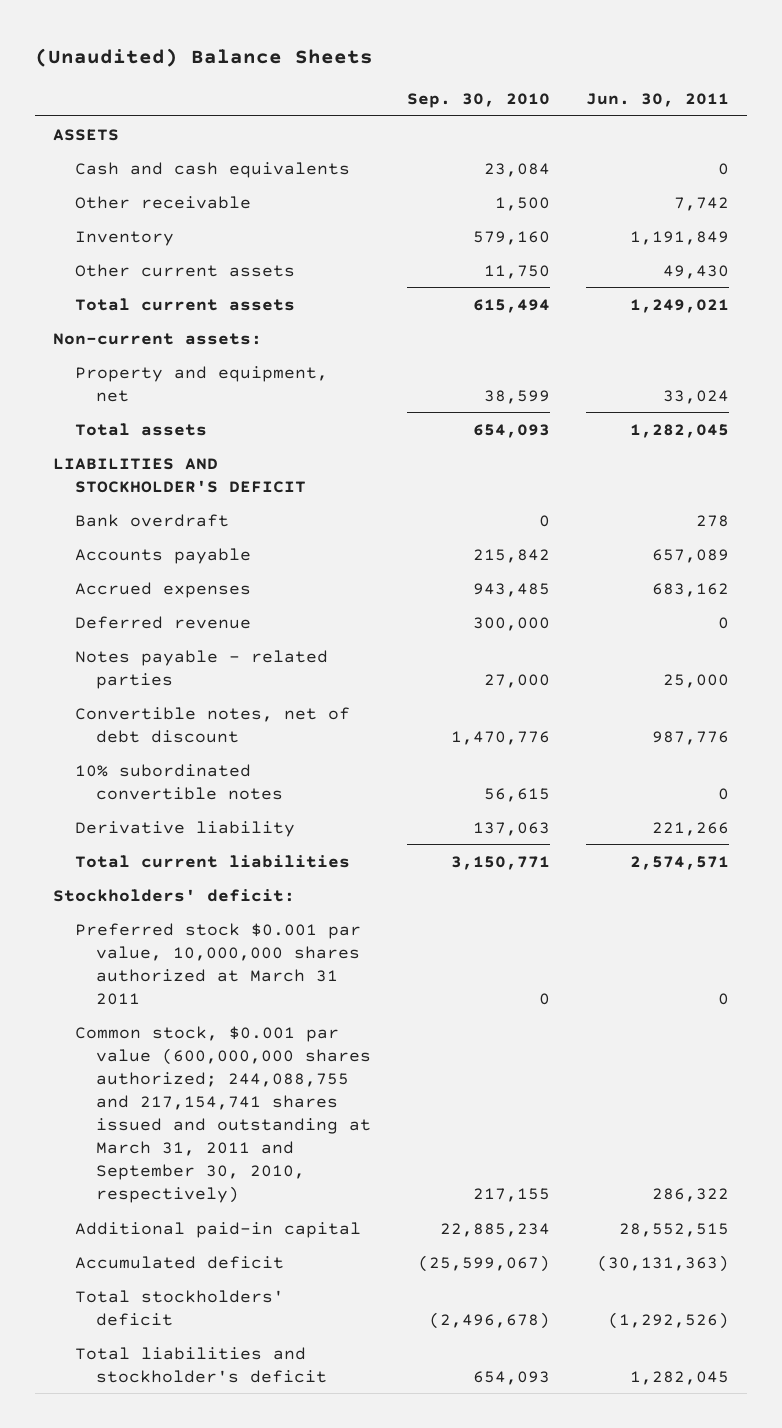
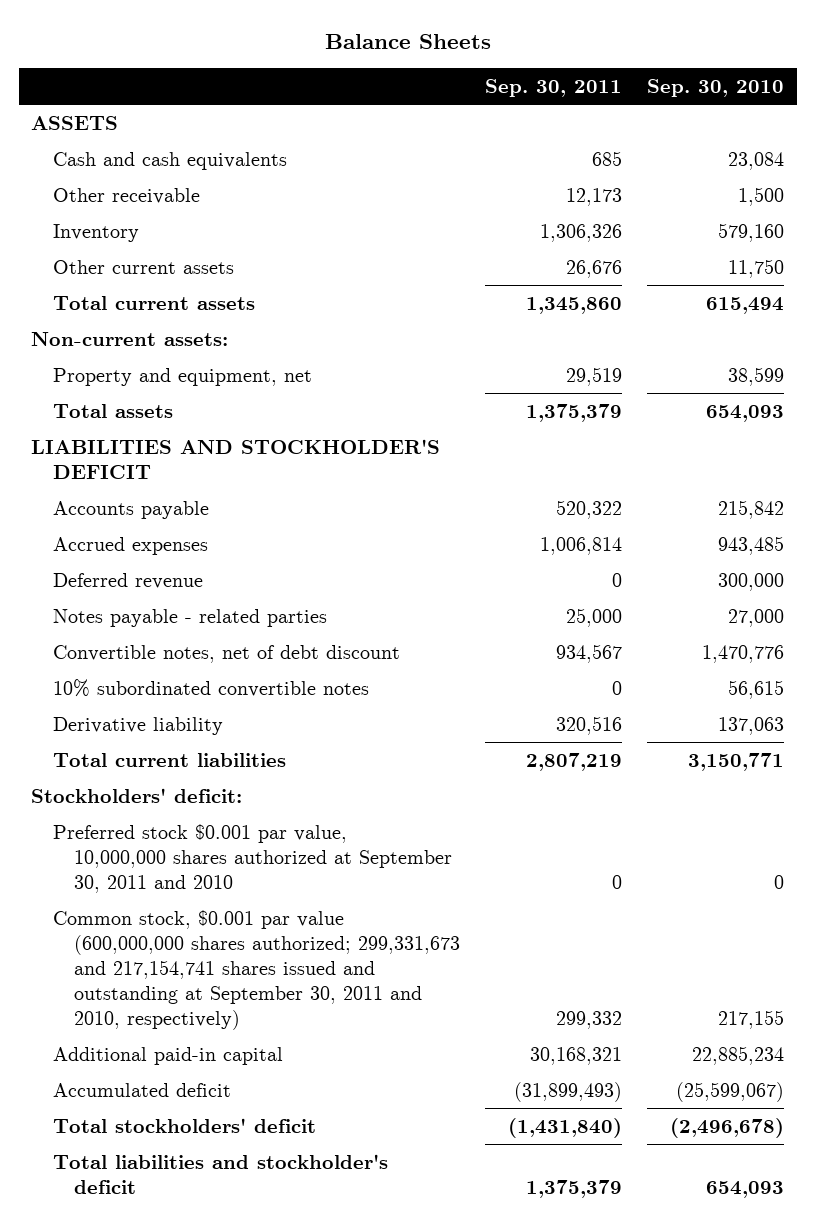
[34,48,373,68] (Unaudited) Balance Sheets -> [324,33,491,49] Balance Sheets
[586,92,730,107] Jun. 30, 2011 -> none
none -> [484,78,622,97] Sep. 30, 2011
[74,513,229,527] Bank overdraft -> none
[74,922,361,1005] Preferred stock $0.001 par value, 10,000,000 shares authorized at March 31 2011 -> [52,823,452,893] Preferred stock $0.001 par value, 10,000,000 shares authorized at September 30, 2011 and 2010
[74,1025,372,1203] Common stock, $0.001 par value (600,000,000 shares authorized; 244,088,755 and 217,154,741 shares issued and outstanding at March 31, 2011 and September 30, 2010, respectively) -> [52,909,460,1030] Common stock, $0.001 par value (600,000,000 shares authorized; 299,331,673 and 217,154,741 shares issued and outstanding at September 30, 2011 and 2010, respectively)

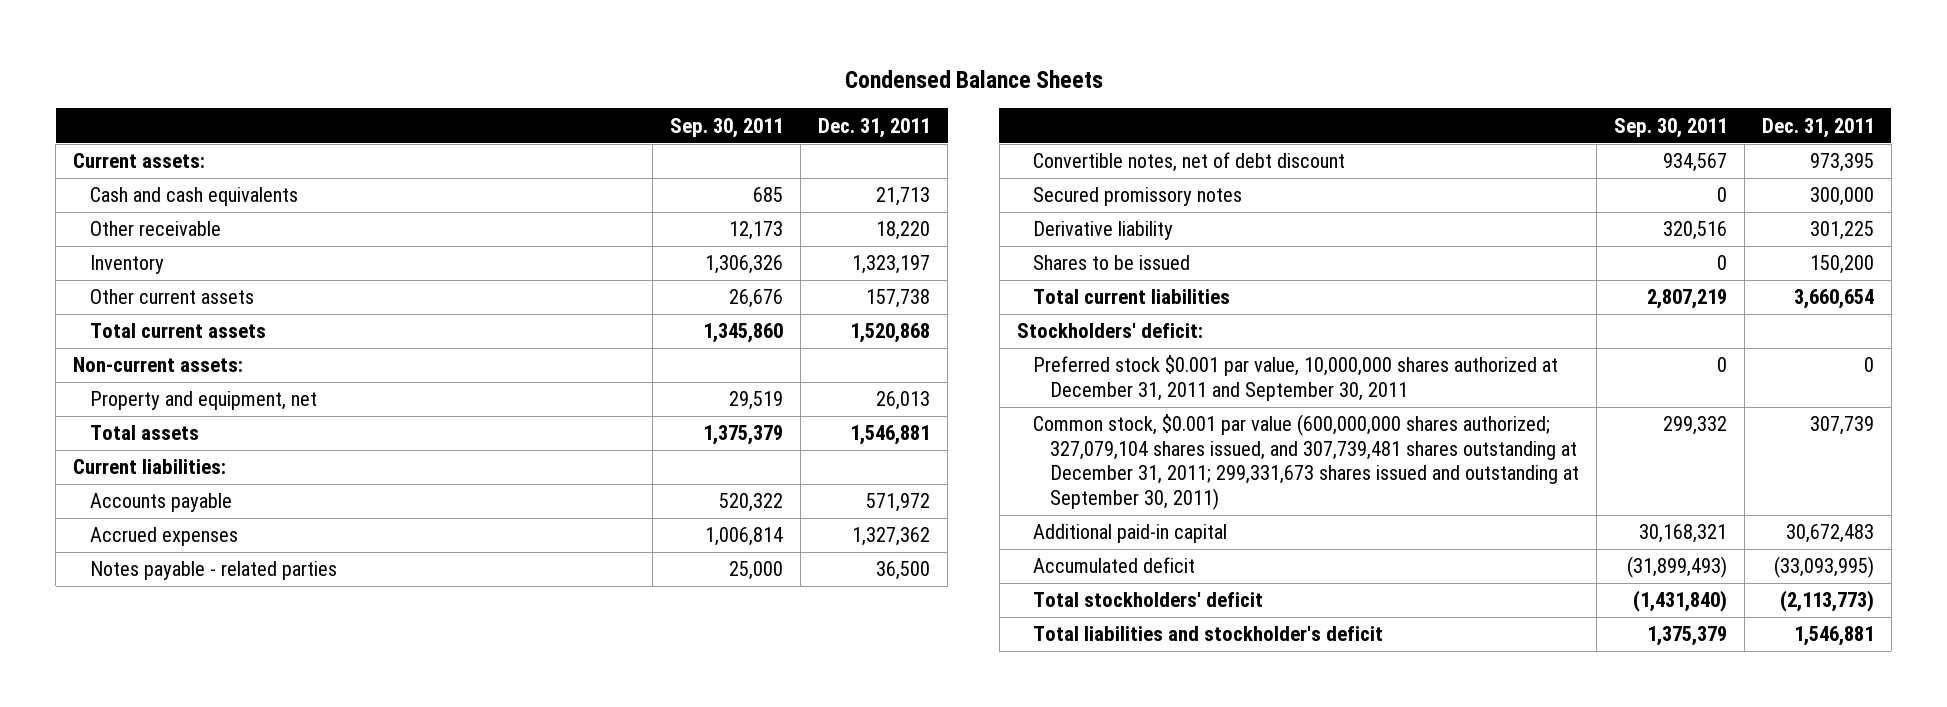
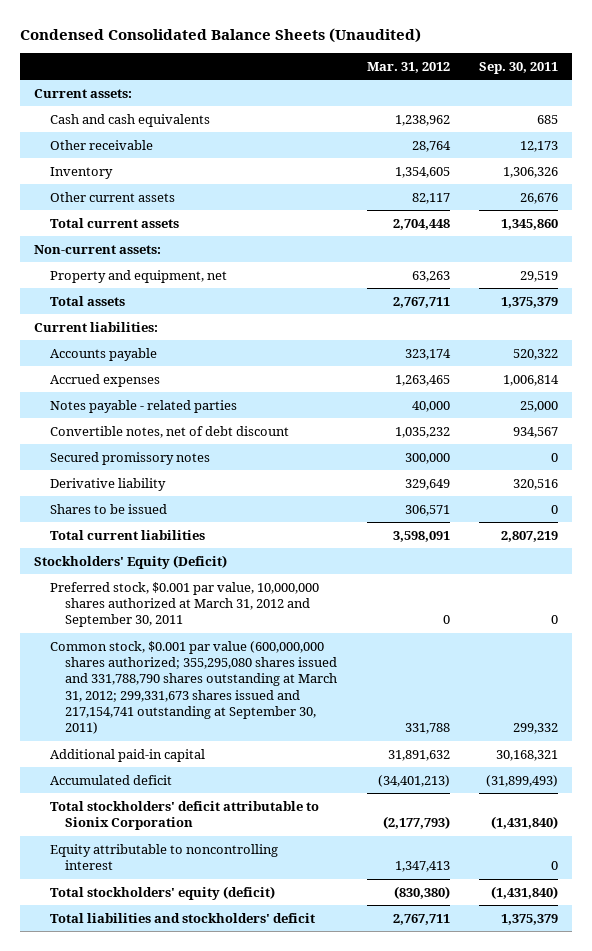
[844,69,1103,88] Condensed Balance Sheets -> [19,28,421,44] Condensed Consolidated Balance Sheets (Unaudited)
[818,117,931,138] Dec. 31, 2011 -> none
none -> [366,62,450,74] Mar. 31, 2012
[1016,323,1203,339] Stockholders' deficit: -> [34,554,228,569] Stockholders' Equity (Deficit)
[1033,355,1559,401] Preferred stock $0.001 par value, 10,000,000 shares authorized at December 31, 2011 and September 30, 2011 -> [49,581,319,628] Preferred stock, $0.001 par value, 10,000,000 shares authorized at March 31, 2012 and September 30, 2011
[1033,414,1579,510] Common stock, $0.001 par value (600,000,000 shares authorized; 327,079,104 shares issued, and 307,739,481 shares outstanding at December 31, 2011; 299,331,673 shares issued and outstanding at September 30, 2011) -> [49,640,338,735] Common stock, $0.001 par value (600,000,000 shares authorized; 355,295,080 shares issued and 331,788,790 shares outstanding at March 31, 2012; 299,331,673 shares issued and 217,154,741 outstanding at September 30, 2011)
none -> [49,800,319,831] Total stockholders' deficit attributable to Sionix Corporation
none -> [49,843,278,871] Equity attributable to noncontrolling interest
[1033,592,1264,608] Total stockholders' deficit -> [49,885,275,900] Total stockholders' equity (deficit)
[1033,626,1384,642] Total liabilities and stockholder's deficit -> [49,912,315,923] Total liabilities and stockholders' deficit

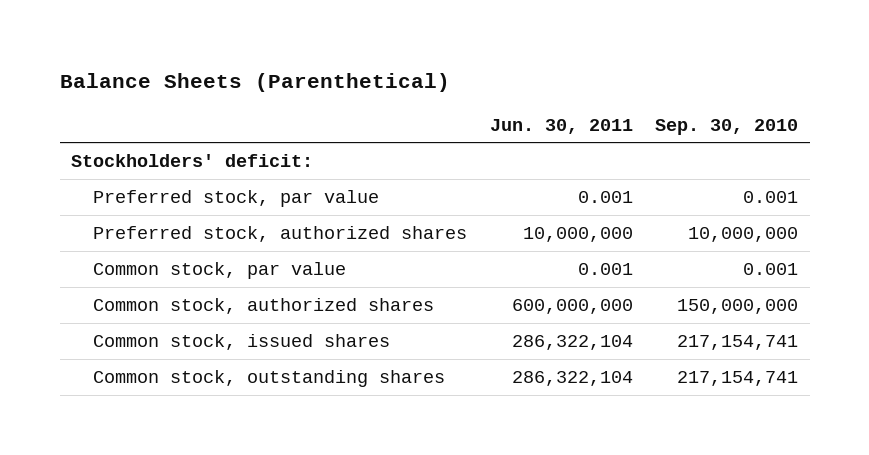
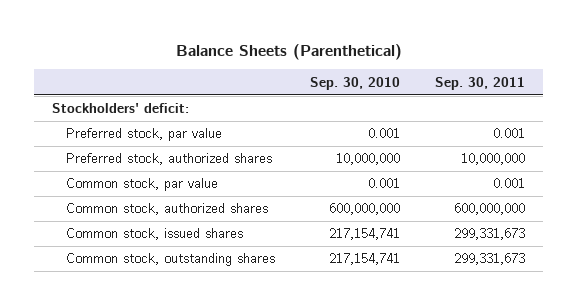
[489,118,633,134] Jun. 30, 2011 -> none
none -> [435,76,526,90] Sep. 30, 2011
[677,298,799,314] 150,000,000 -> [329,203,401,216] 600,000,000

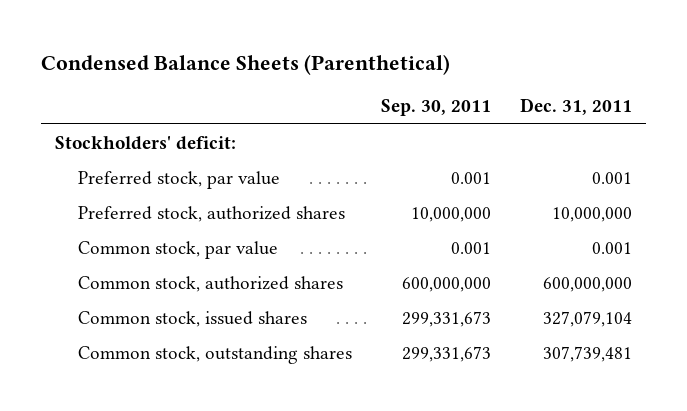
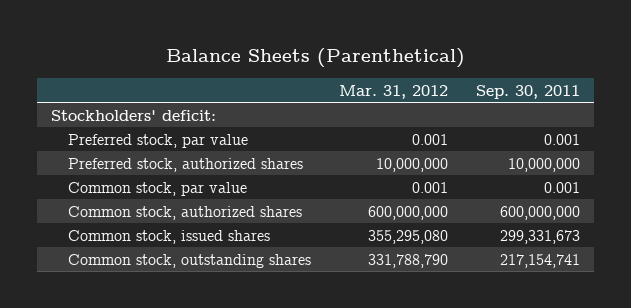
[40,53,450,75] Condensed Balance Sheets (Parenthetical) -> [165,48,465,69] Balance Sheets (Parenthetical)
[519,98,632,116] Dec. 31, 2011 -> none
none -> [339,84,449,99] Mar. 31, 2012
[402,345,492,362] 299,331,673 -> [500,253,581,268] 217,154,741

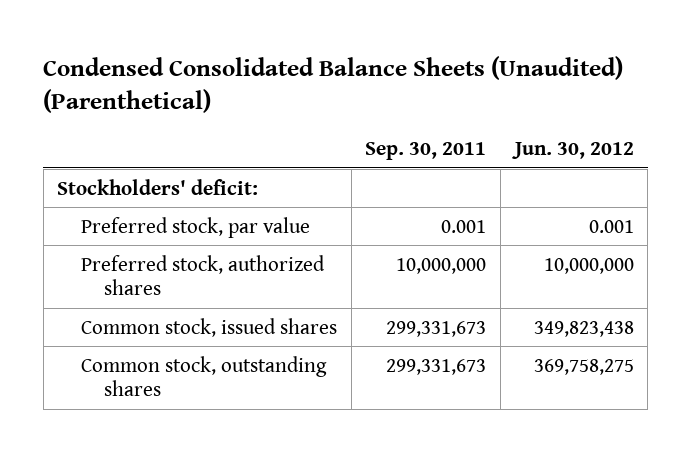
[165,48,465,69] Balance Sheets (Parenthetical) -> [43,55,624,113] Condensed Consolidated Balance Sheets (Unaudited) (Parenthetical)
[339,84,449,99] Mar. 31, 2012 -> none
none -> [511,142,634,160] Jun. 30, 2012
[68,181,248,196] Common stock, par value -> none
[68,205,303,220] Common stock, authorized shares -> none
[500,253,581,268] 217,154,741 -> [386,358,487,375] 299,331,673

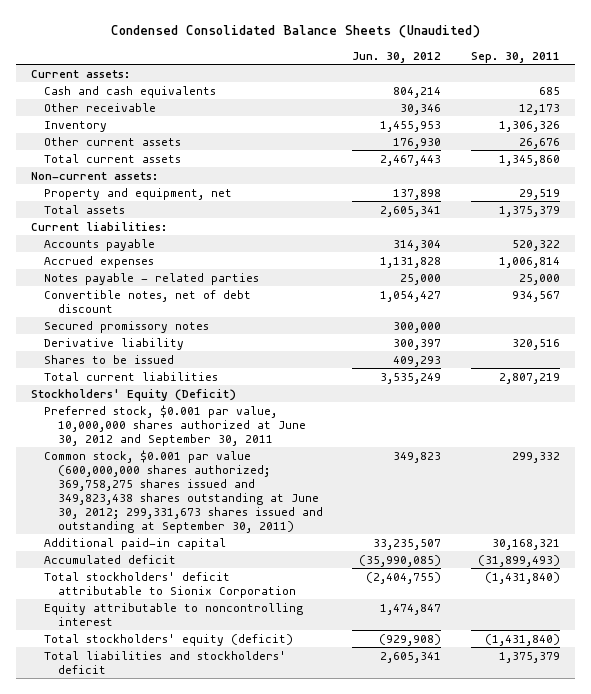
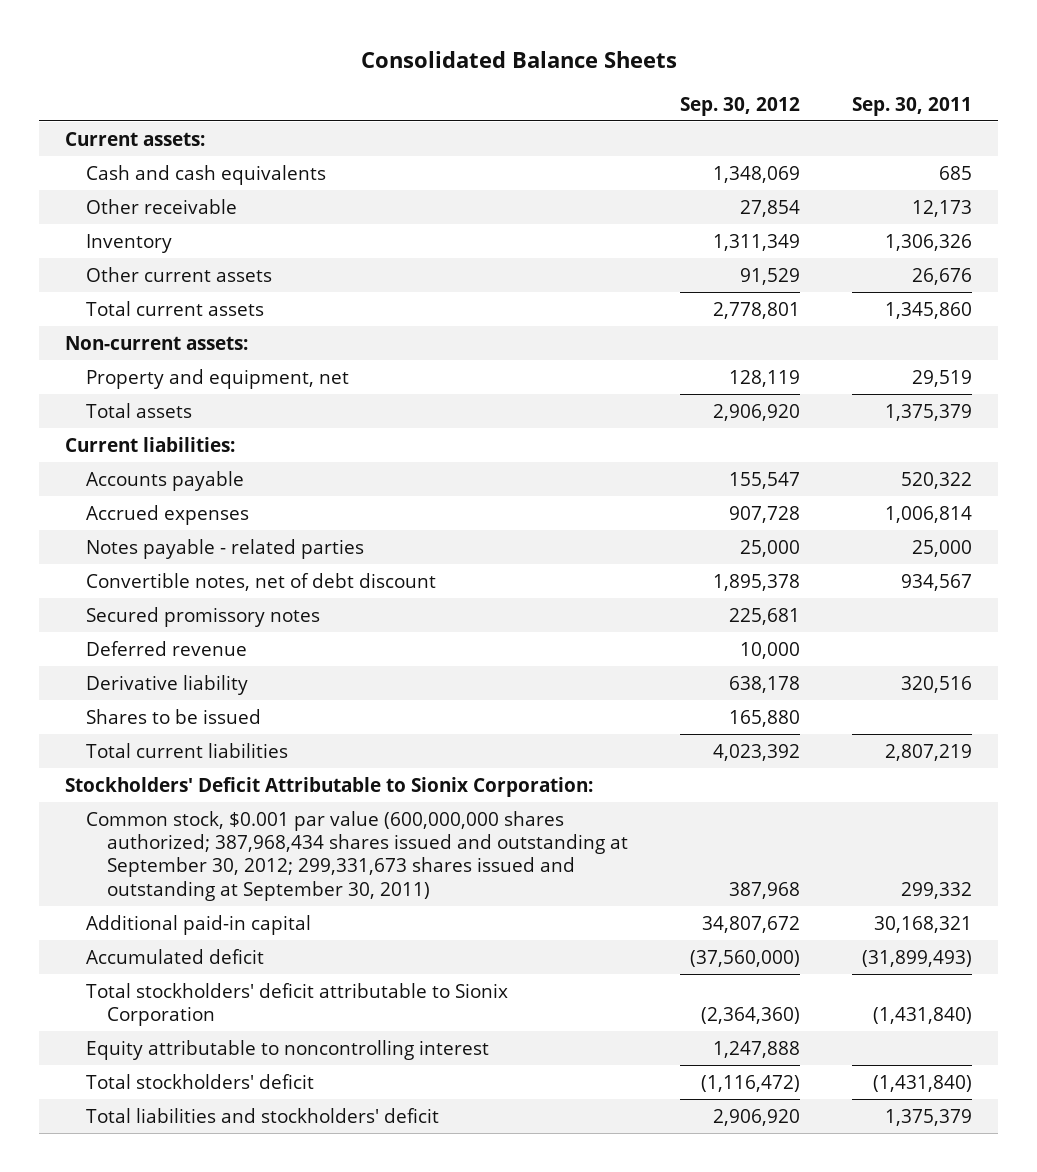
[110,24,480,38] Condensed Consolidated Balance Sheets (Unaudited) -> [360,51,677,69] Consolidated Balance Sheets
[352,51,442,63] Jun. 30, 2012 -> none
none -> [679,96,800,116] Sep. 30, 2012
none -> [86,640,248,656] Deferred revenue
[31,388,237,401] Stockholders' Equity (Deficit) -> none
[44,404,306,446] Preferred stock, $0.001 par value, 10,000,000 shares authorized at June 30, 2012 and September 30, 2011 -> none
none -> [65,776,594,797] Stockholders' Deficit Attributable to Sionix Corporation:
[44,449,323,533] Common stock, $0.001 par value (600,000,000 shares authorized; 369,758,275 shares issued and 349,823,438 shares outstanding at June 30, 2012; 299,331,673 shares issued and outstanding at September 30, 2011) -> [86,810,628,901] Common stock, $0.001 par value (600,000,000 shares authorized; 387,968,434 shares issued and outstanding at September 30, 2012; 299,331,673 shares issued and outstanding at September 30, 2011)
[44,633,294,646] Total stockholders' equity (deficit) -> [86,1073,315,1089] Total stockholders' deficit

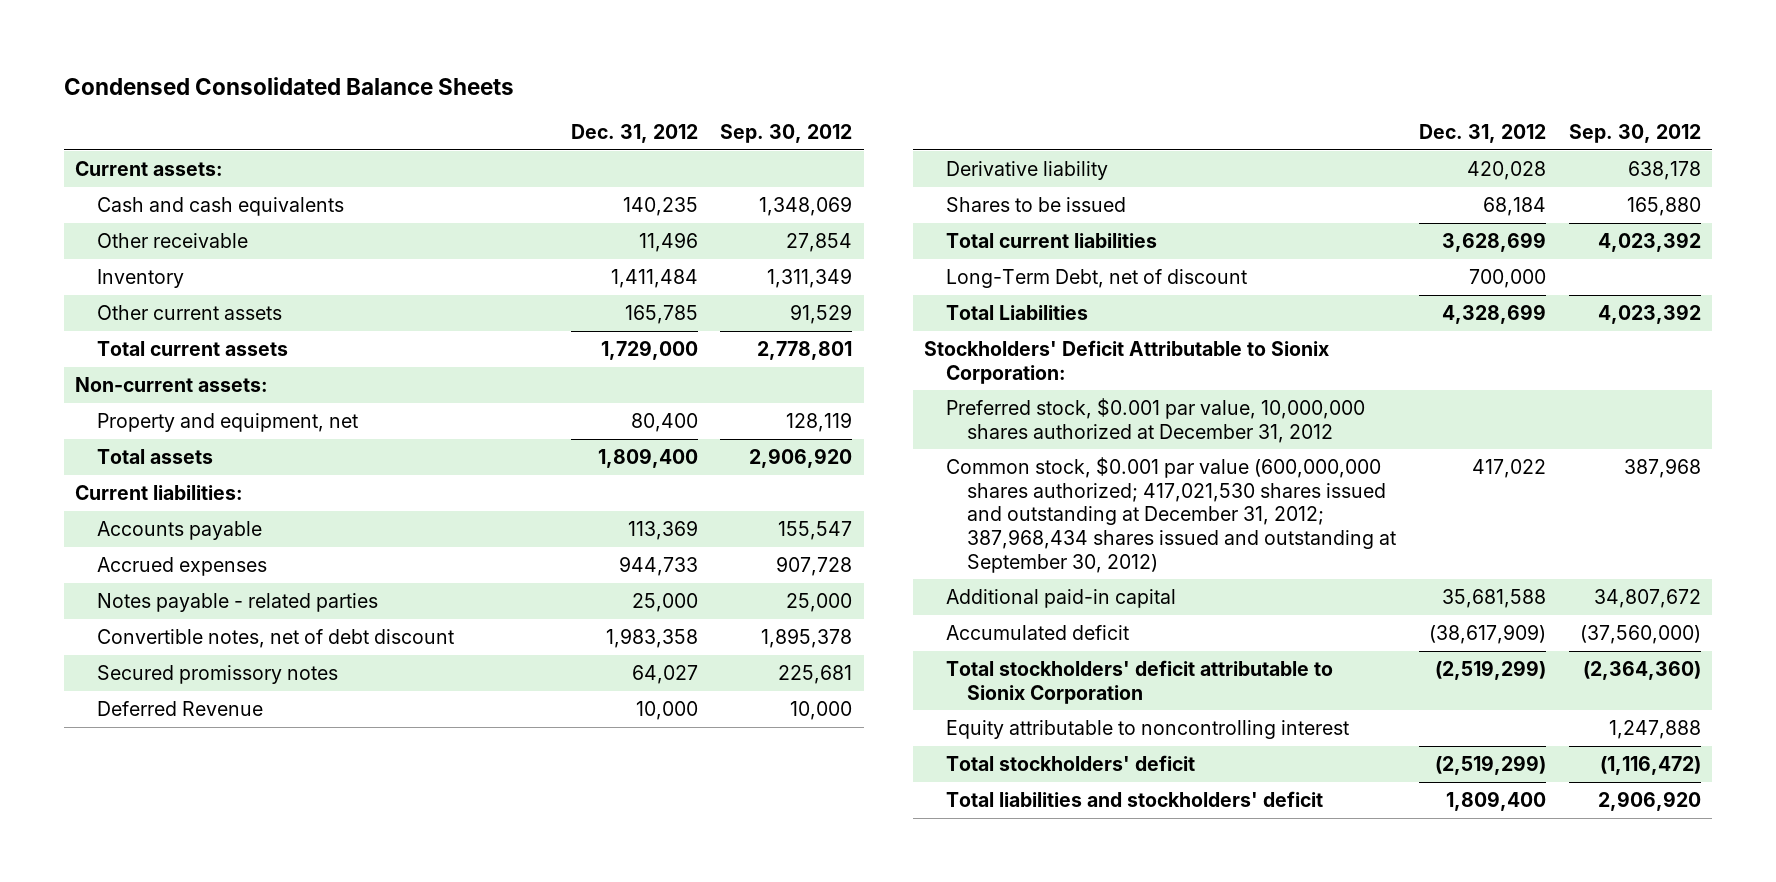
[360,51,677,69] Consolidated Balance Sheets -> [64,76,515,95] Condensed Consolidated Balance Sheets
[852,96,973,116] Sep. 30, 2011 -> none
none -> [570,124,698,144] Dec. 31, 2012
[86,640,248,656] Deferred revenue -> [97,700,264,716] Deferred Revenue
none -> [945,268,1247,288] Long-Term Debt, net of discount
none -> [945,304,1088,320] Total Liabilities
none -> [945,397,1365,443] Preferred stock, $0.001 par value, 10,000,000 shares authorized at December 31, 2012
[86,810,628,901] Common stock, $0.001 par value (600,000,000 shares authorized; 387,968,434 shares issued and outstanding at September 30, 2012; 299,331,673 shares issued and outstanding at September 30, 2011) -> [945,456,1397,573] Common stock, $0.001 par value (600,000,000 shares authorized; 417,021,530 shares issued and outstanding at December 31, 2012; 387,968,434 shares issued and outstanding at September 30, 2012)

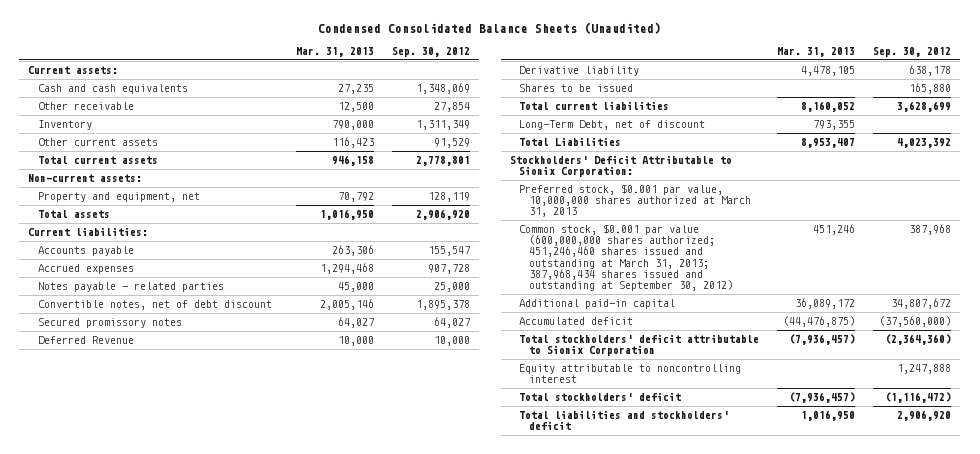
[64,76,515,95] Condensed Consolidated Balance Sheets -> [317,22,661,35] Condensed Consolidated Balance Sheets (Unaudited)
[570,124,698,144] Dec. 31, 2012 -> none
none -> [295,46,374,57] Mar. 31, 2013
[778,664,853,684] 225,681 -> [433,316,470,328] 64,027
[1597,231,1701,252] 4,023,392 -> [897,100,952,112] 3,628,699
[945,397,1365,443] Preferred stock, $0.001 par value, 10,000,000 shares authorized at December 31, 2012 -> [519,183,751,218] Preferred stock, $0.001 par value, 10,000,000 shares authorized at March 31, 2013
[945,456,1397,573] Common stock, $0.001 par value (600,000,000 shares authorized; 417,021,530 shares issued and outstanding at December 31, 2012; 387,968,434 shares issued and outstanding at September 30, 2012) -> [519,223,733,292] Common stock, $0.001 par value (600,000,000 shares authorized; 451,246,460 shares issued and outstanding at March 31, 2013; 387,968,434 shares issued and outstanding at September 30, 2012)

